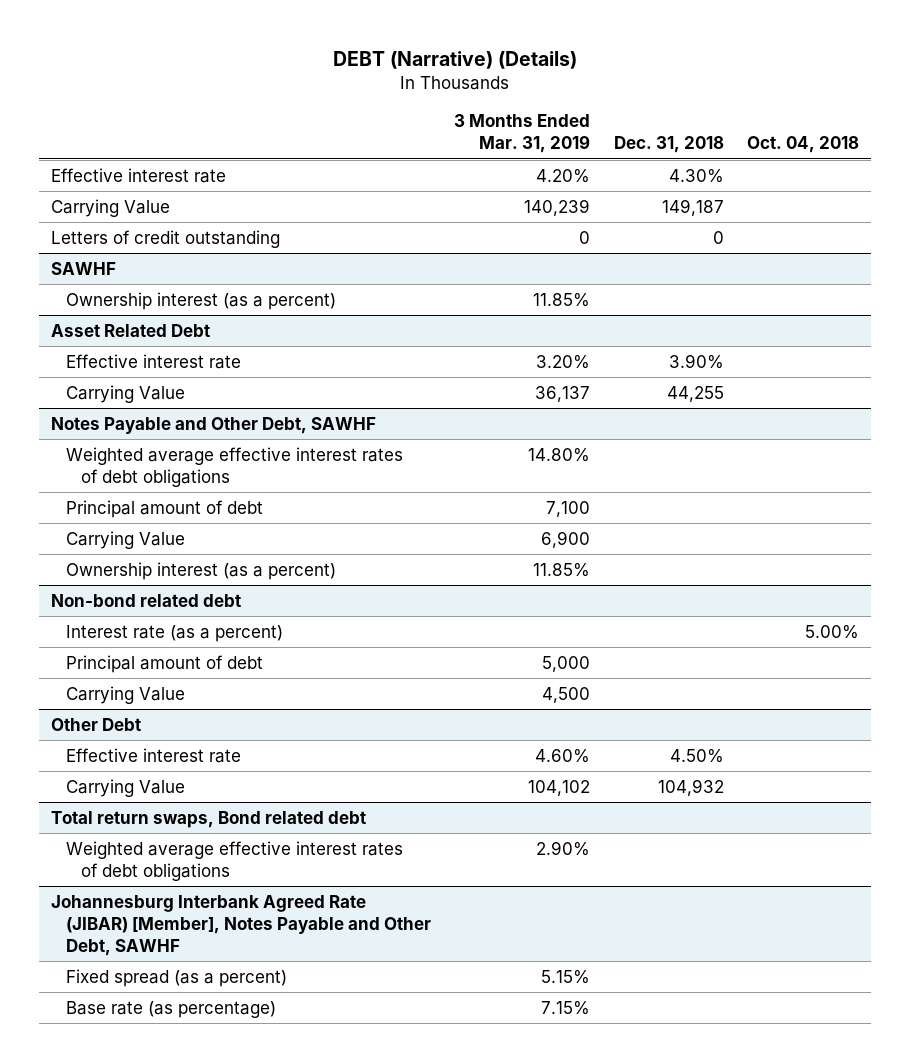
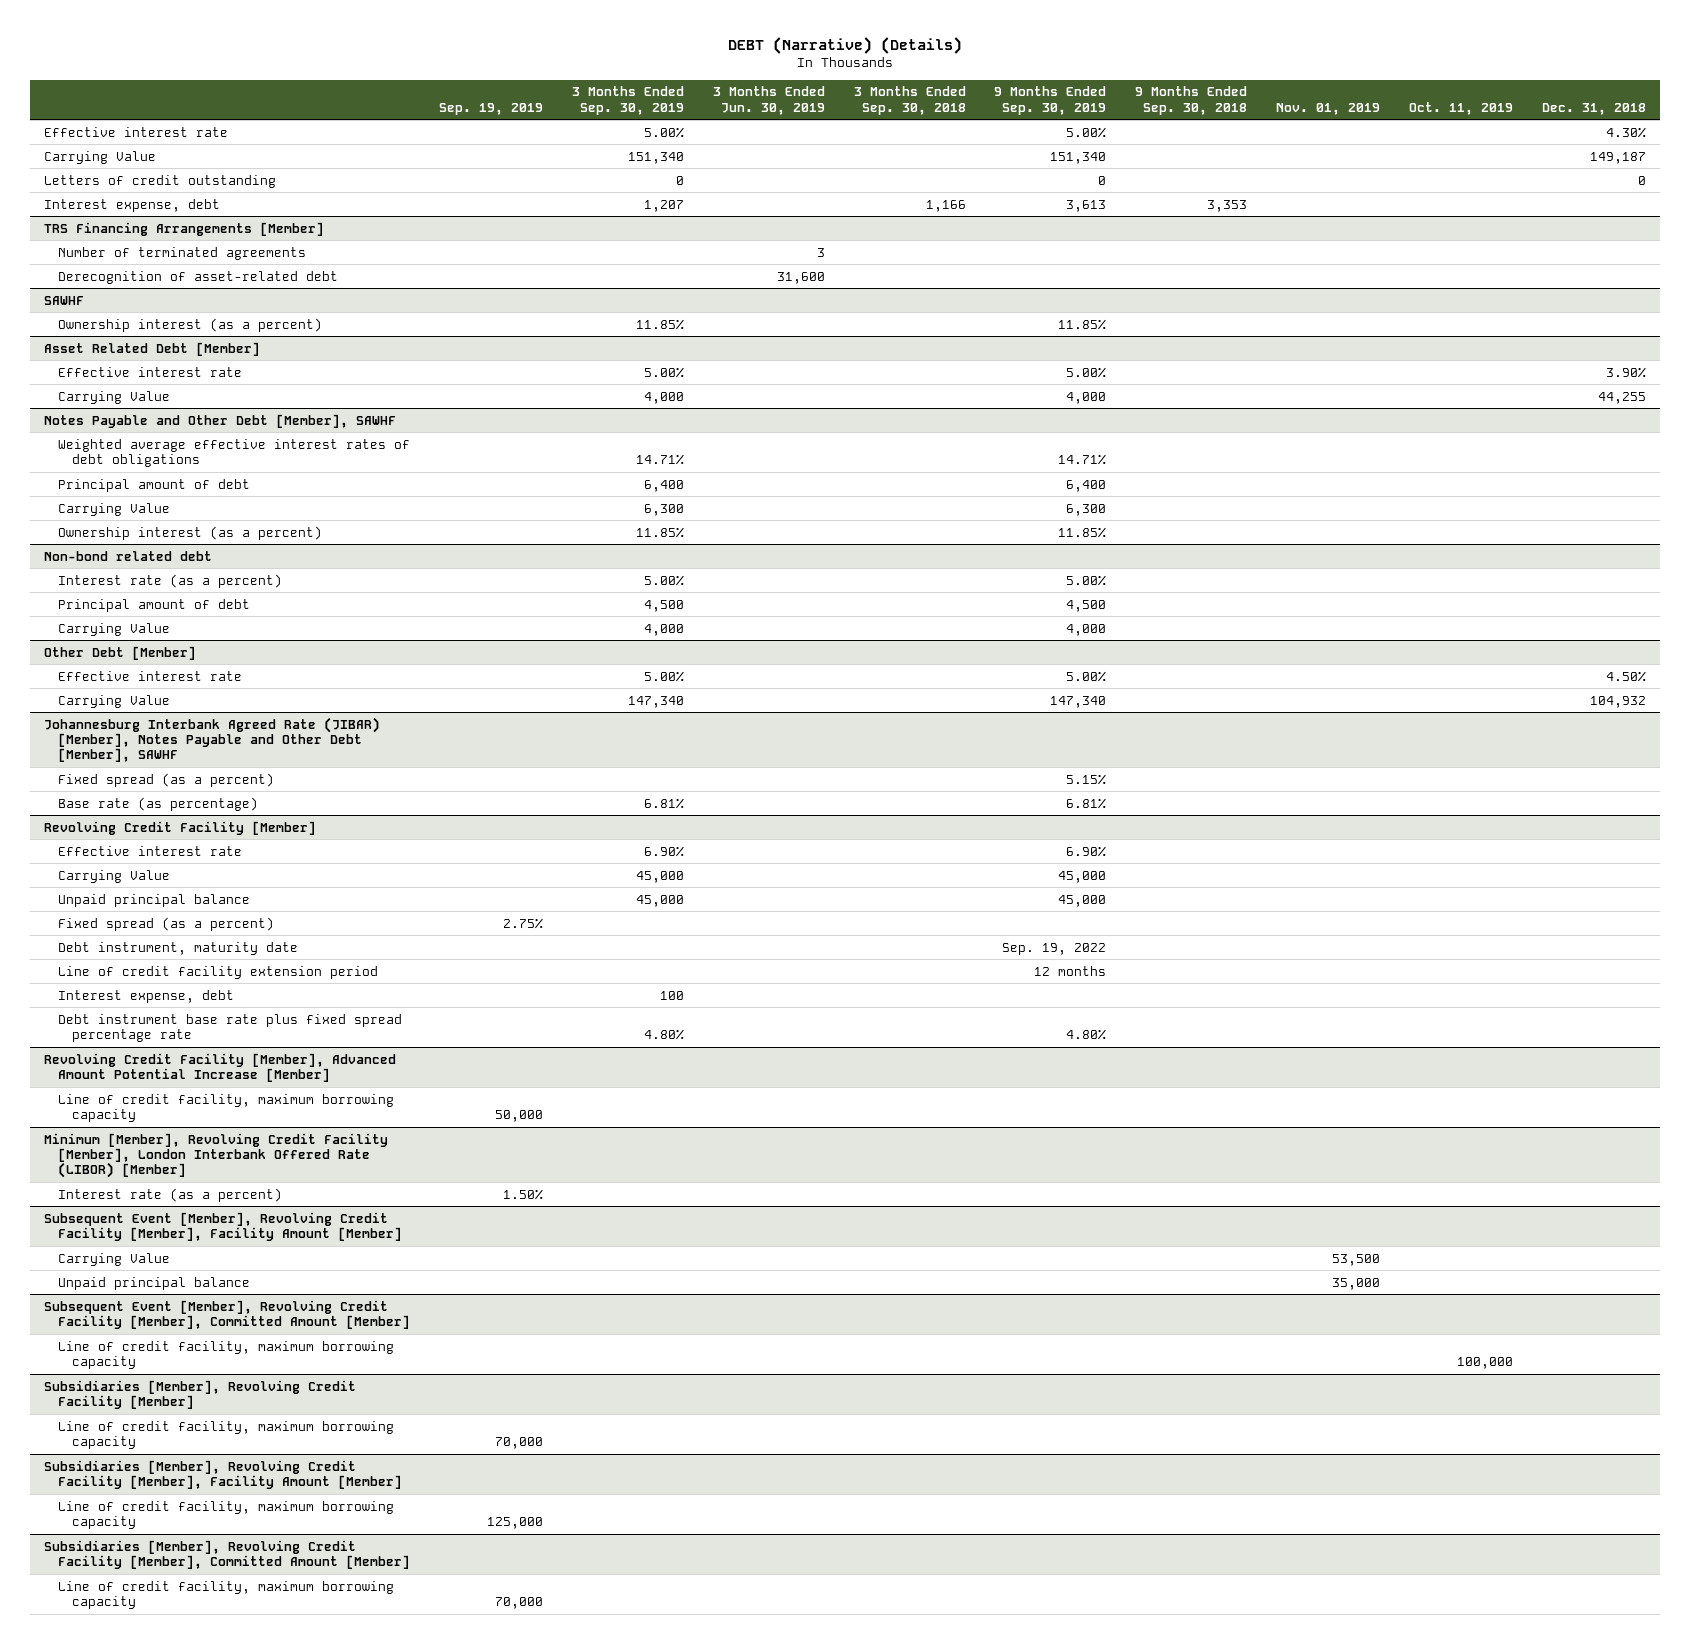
[454,114,591,154] 3 Months Ended Mar. 31, 2019 -> none
[747,136,860,154] Oct. 04, 2018 -> none
none -> [439,102,544,115] Sep. 19, 2019
none -> [571,86,684,115] 3 Months Ended Sep. 30, 2019
none -> [712,86,825,115] 3 Months Ended Jun. 30, 2019
none -> [853,86,966,115] 3 Months Ended Sep. 30, 2018
none -> [994,86,1107,115] 9 Months Ended Sep. 30, 2019
none -> [1135,86,1248,115] 9 Months Ended Sep. 30, 2018
none -> [1276,102,1381,115] Nov. 01, 2019
none -> [1408,101,1513,115] Oct. 11, 2019
none -> [44,198,221,212] Interest expense, debt
none -> [44,221,325,236] TRS Financing Arrangements [Member]
none -> [58,246,307,260] Number of terminated agreements
none -> [58,270,339,284] Derecognition of asset-related debt
[50,323,210,337] Asset Related Debt -> [44,341,261,356] Asset Related Debt [Member]
[50,416,376,434] Notes Payable and Other Debt, SAWHF -> [44,413,397,428] Notes Payable and Other Debt [Member], SAWHF
[50,717,141,731] Other Debt -> [44,645,197,660] Other Debt [Member]
[50,810,366,828] Total return swaps, Bond related debt -> none
[65,840,403,881] Weighted average effective interest rates of debt obligations -> none
[50,894,431,956] Johannesburg Interbank Agreed Rate (JIBAR) [Member], Notes Payable and Other Debt, SAWHF -> [44,716,381,763] Johannesburg Interbank Agreed Rate (JIBAR) [Member], Notes Payable and Other Debt [Member], SAWHF
none -> [44,820,317,835] Revolving Credit Facility [Member]
none -> [58,845,243,856] Effective interest rate
none -> [58,869,171,883] Carrying Value
none -> [58,893,251,907] Unpaid principal balance
none -> [58,916,275,931] Fixed spread (as a percent)
none -> [58,941,299,955] Debt instrument, maturity date
none -> [58,965,379,979] Line of credit facility extension period
none -> [58,989,235,1003] Interest expense, debt
none -> [58,1013,403,1043] Debt instrument base rate plus fixed spread percentage rate
none -> [44,1052,397,1083] Revolving Credit Facility [Member], Advanced Amount Potential Increase [Member]
none -> [58,1093,395,1123] Line of credit facility, maximum borrowing capacity
none -> [44,1132,389,1179] Minimum [Member], Revolving Credit Facility [Member], London Interbank Offered Rate (LIBOR) [Member]
none -> [58,1187,283,1202] Interest rate (as a percent)
none -> [44,1211,403,1242] Subsequent Event [Member], Revolving Credit Facility [Member], Facility Amount [Member]
none -> [58,1252,171,1266] Carrying Value
none -> [58,1276,251,1290] Unpaid principal balance
none -> [44,1299,411,1330] Subsequent Event [Member], Revolving Credit Facility [Member], Committed Amount [Member]
none -> [58,1340,395,1370] Line of credit facility, maximum borrowing capacity
none -> [44,1379,357,1410] Subsidiaries [Member], Revolving Credit Facility [Member]
none -> [58,1420,395,1450] Line of credit facility, maximum borrowing capacity
none -> [44,1459,403,1490] Subsidiaries [Member], Revolving Credit Facility [Member], Facility Amount [Member]
none -> [58,1500,395,1530] Line of credit facility, maximum borrowing capacity
none -> [44,1539,411,1570] Subsidiaries [Member], Revolving Credit Facility [Member], Committed Amount [Member]
none -> [58,1580,395,1610] Line of credit facility, maximum borrowing capacity

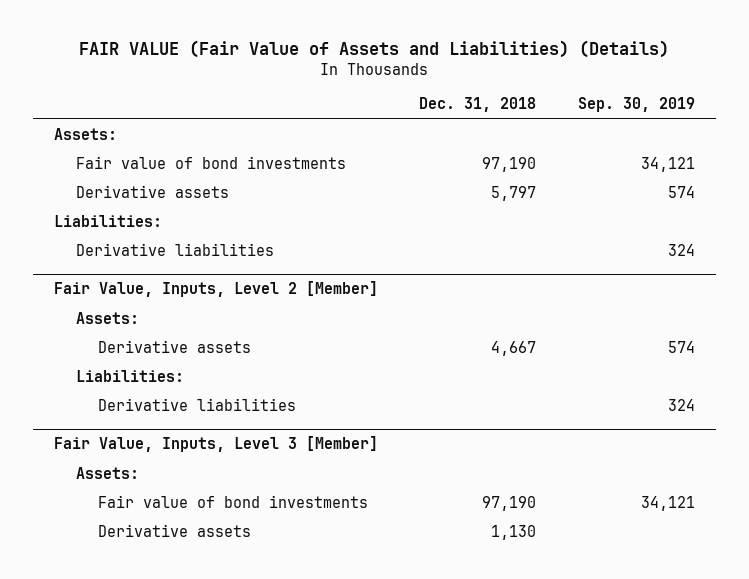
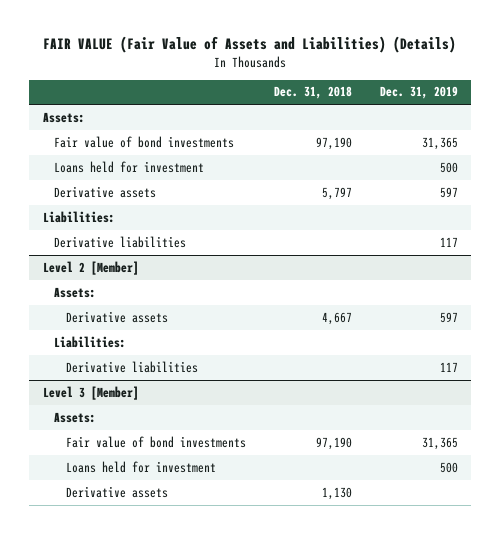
[577,97,695,113] Sep. 30, 2019 -> none
none -> [379,86,458,100] Dec. 31, 2019
none -> [54,160,205,173] Loans held for investment
[53,281,378,298] Fair Value, Inputs, Level 2 [Member] -> [42,260,139,275] Level 2 [Member]
[53,436,378,453] Fair Value, Inputs, Level 3 [Member] -> [42,385,139,400] Level 3 [Member]
none -> [66,460,217,473] Loans held for investment

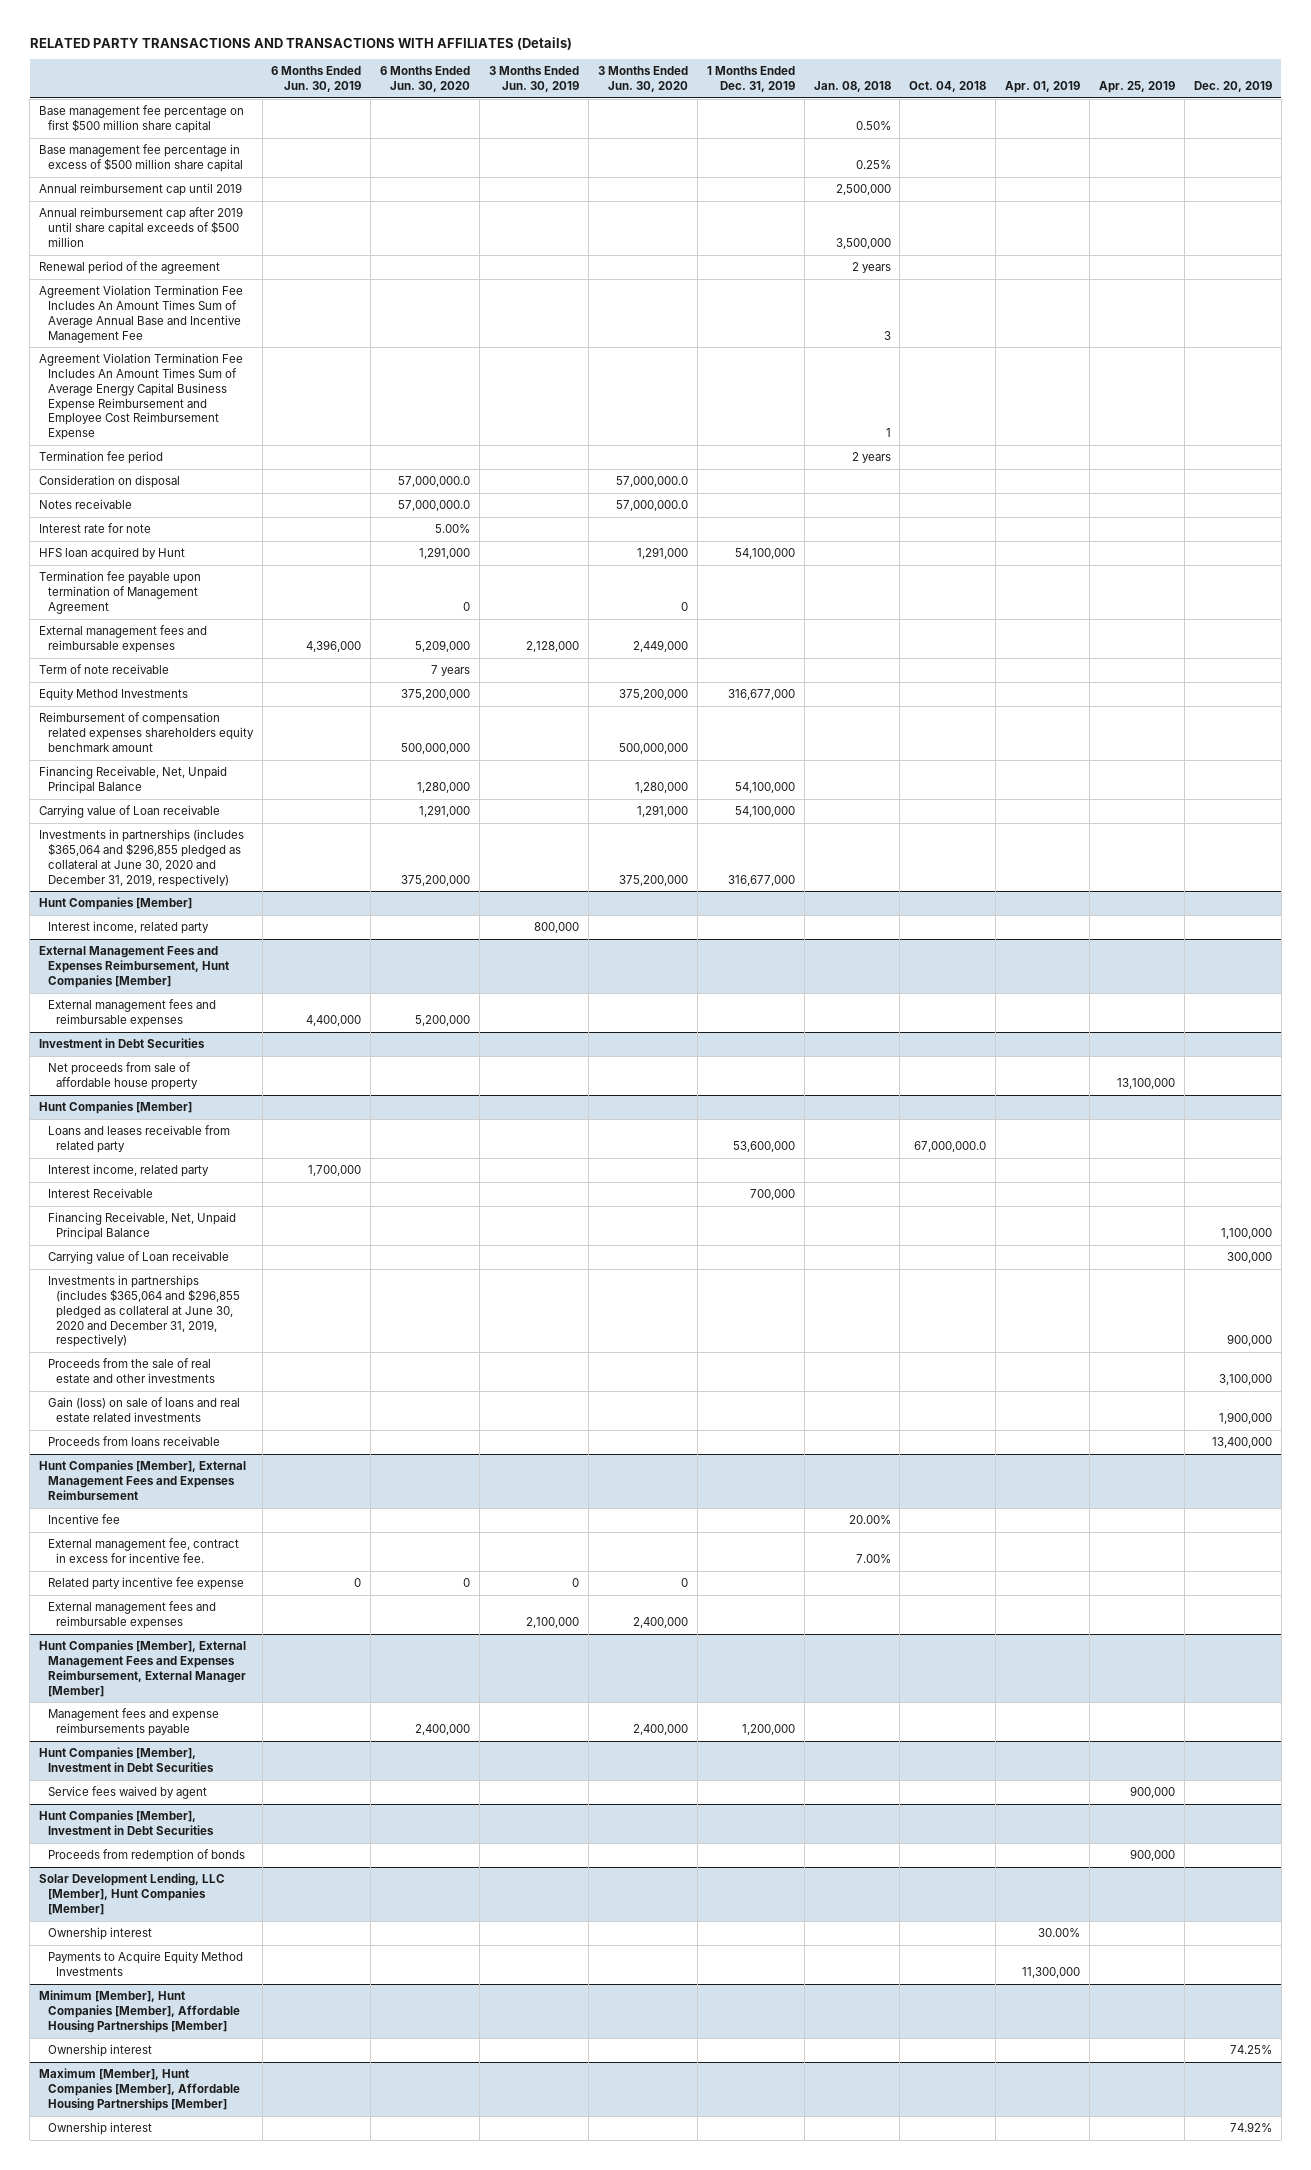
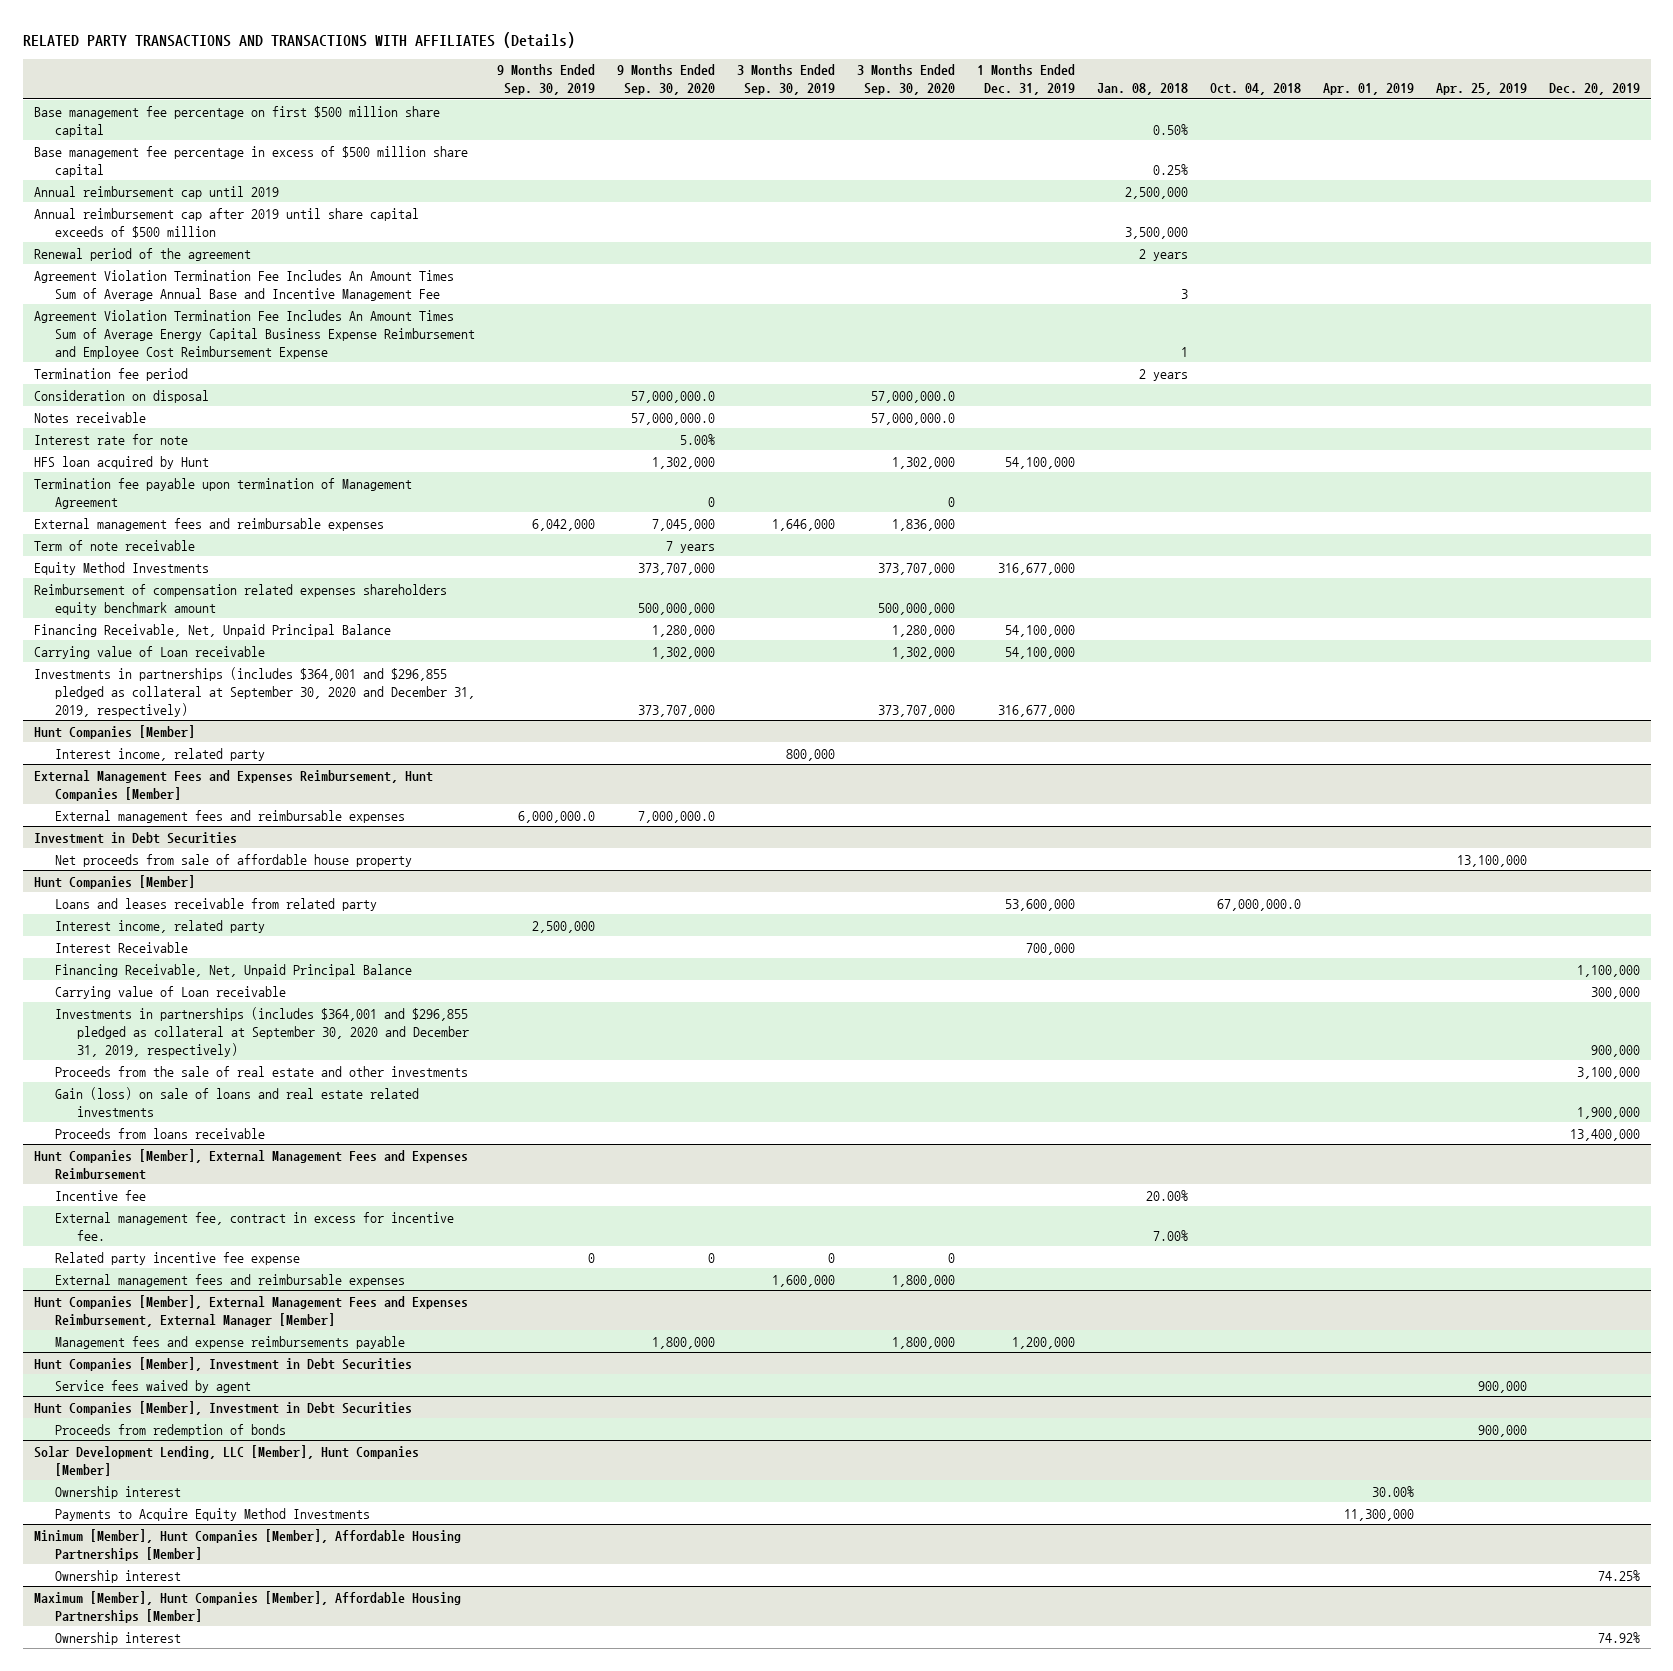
[271,66,362,93] 6 Months Ended Jun. 30, 2019 -> none
[380,66,471,93] 6 Months Ended Jun. 30, 2020 -> none
[489,66,580,93] 3 Months Ended Jun. 30, 2019 -> none
[597,66,688,93] 3 Months Ended Jun. 30, 2020 -> none
none -> [497,64,596,96] 9 Months Ended Sep. 30, 2019
none -> [617,64,716,96] 9 Months Ended Sep. 30, 2020
none -> [737,64,836,96] 3 Months Ended Sep. 30, 2019
none -> [856,64,955,96] 3 Months Ended Sep. 30, 2020
[39,829,245,887] Investments in partnerships (includes $365,064 and $296,855 pledged as collateral at June 30, 2020 and December 31, 2019, respectively) -> [33,666,476,717] Investments in partnerships (includes $364,001 and $296,855 pledged as collateral at September 30, 2020 and December 31, 2019, respectively)
[47,1275,240,1348] Investments in partnerships (includes $365,064 and $296,855 pledged as collateral at June 30, 2020 and December 31, 2019, respectively) -> [55,1006,469,1057] Investments in partnerships (includes $364,001 and $296,855 pledged as collateral at September 30, 2020 and December 31, 2019, respectively)

